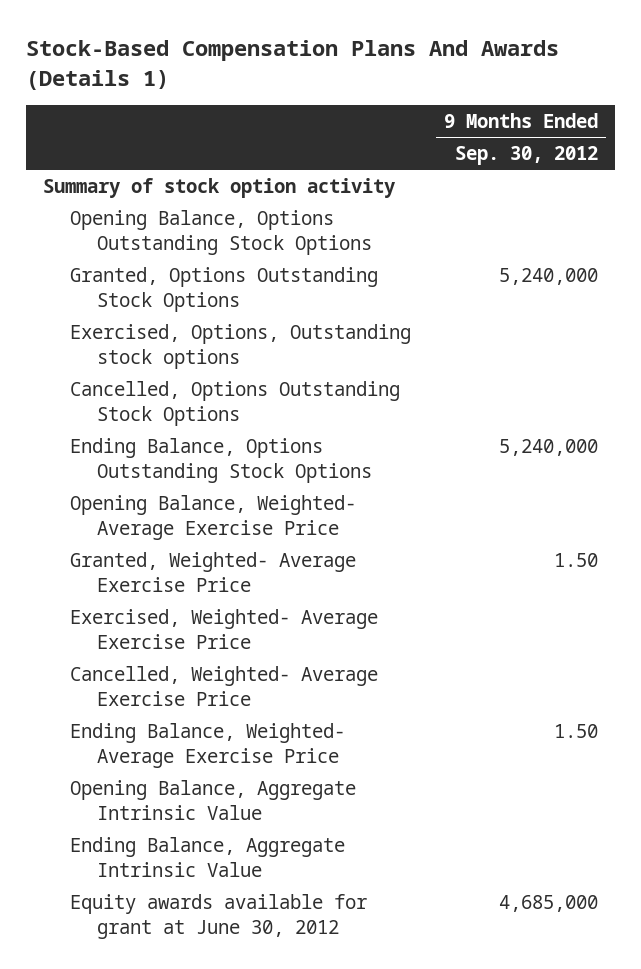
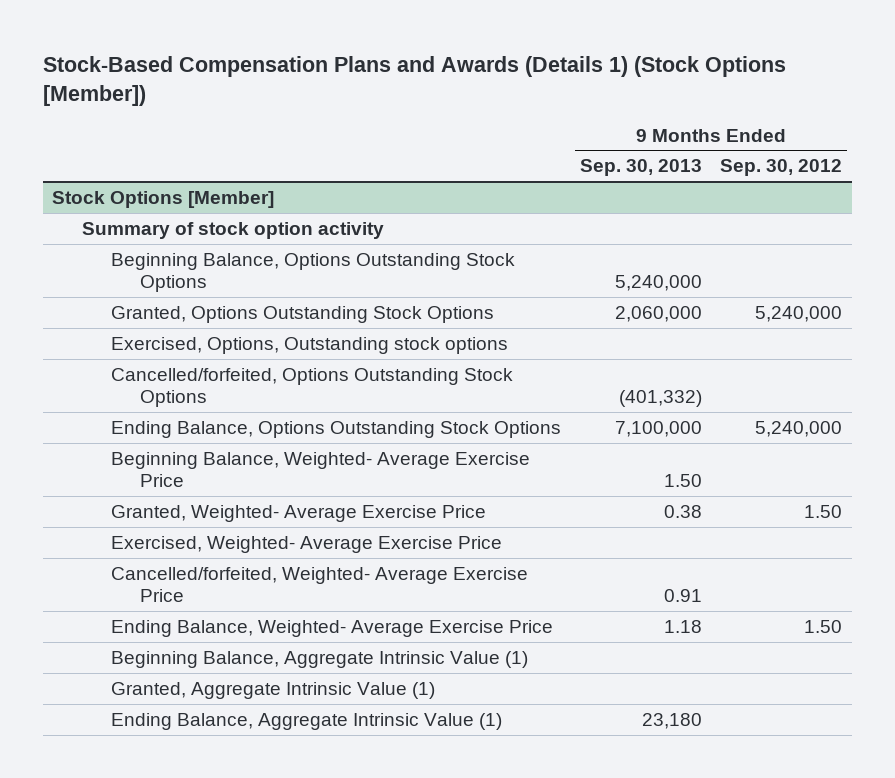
[26,39,560,90] Stock-Based Compensation Plans And Awards (Details 1) -> [42,56,786,107] Stock-Based Compensation Plans and Awards (Details 1) (Stock Options [Member])
none -> [579,159,702,177] Sep. 30, 2013
none -> [52,190,275,208] Stock Options [Member]
[69,210,373,255] Opening Balance, Options Outstanding Stock Options -> [110,252,515,292] Beginning Balance, Options Outstanding Stock Options
[69,381,400,426] Cancelled, Options Outstanding Stock Options -> [110,367,513,407] Cancelled/forfeited, Options Outstanding Stock Options
[69,495,356,540] Opening Balance, Weighted- Average Exercise Price -> [110,451,530,487] Beginning Balance, Weighted- Average Exercise Price
[69,666,378,706] Cancelled, Weighted- Average Exercise Price -> [110,566,528,602] Cancelled/forfeited, Weighted- Average Exercise Price
[69,894,367,939] Equity awards available for grant at June 30, 2012 -> none
[69,780,356,820] Opening Balance, Aggregate Intrinsic Value -> [110,650,528,668] Beginning Balance, Aggregate Intrinsic Value (1)
none -> [110,681,435,699] Granted, Aggregate Intrinsic Value (1)
[69,837,345,877] Ending Balance, Aggregate Intrinsic Value -> [110,712,502,730] Ending Balance, Aggregate Intrinsic Value (1)

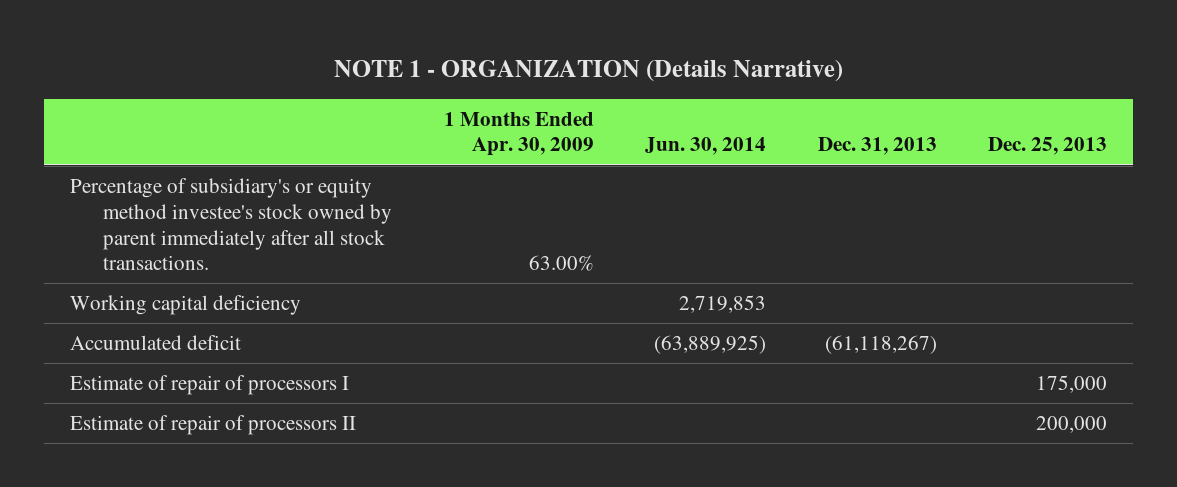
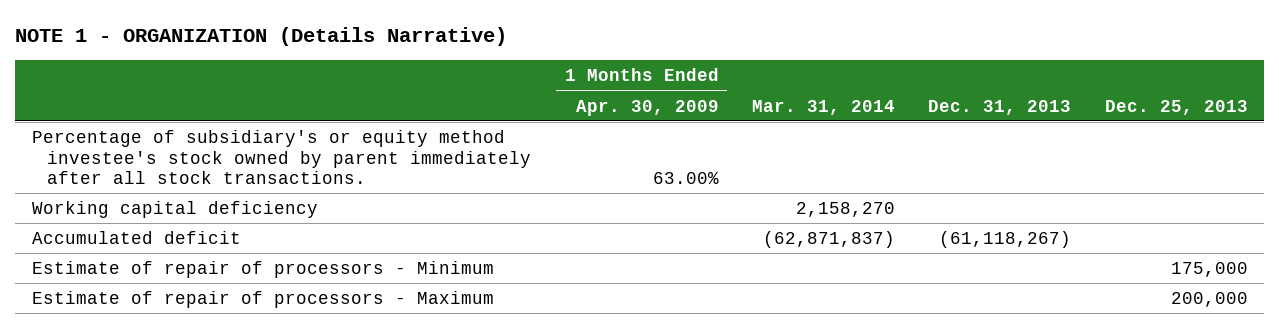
[645,137,767,156] Jun. 30, 2014 -> none
none -> [752,99,896,115] Mar. 31, 2014
[70,375,350,396] Estimate of repair of processors I -> [31,261,494,279] Estimate of repair of processors - Minimum
[70,415,357,436] Estimate of repair of processors II -> [31,291,494,309] Estimate of repair of processors - Maximum

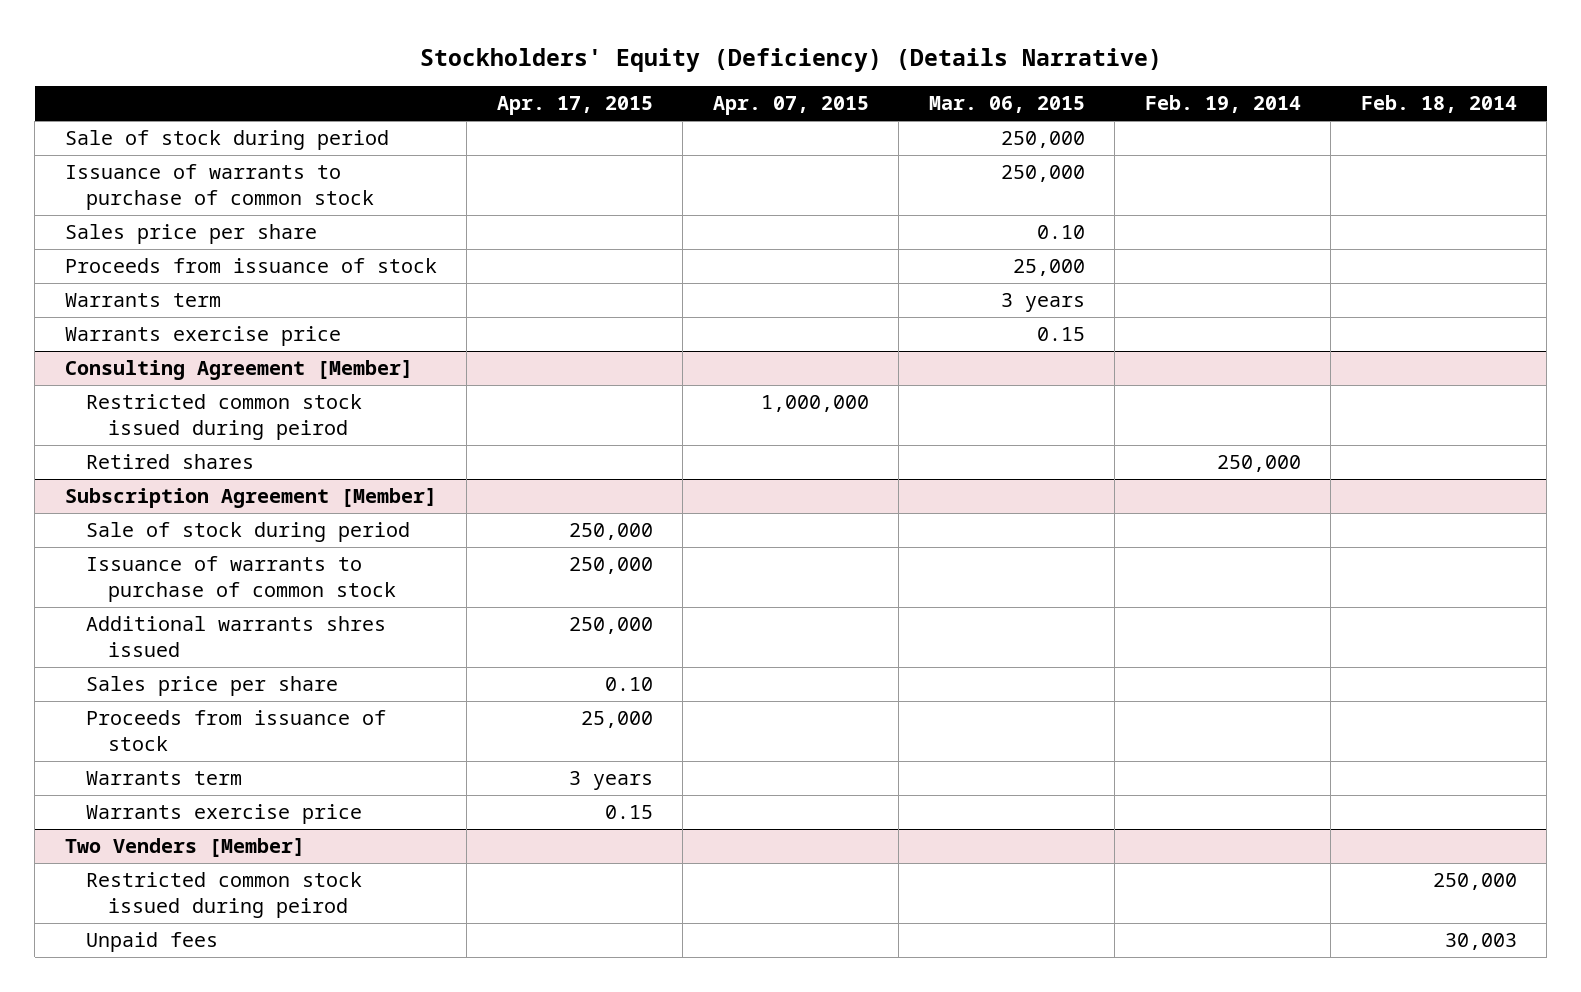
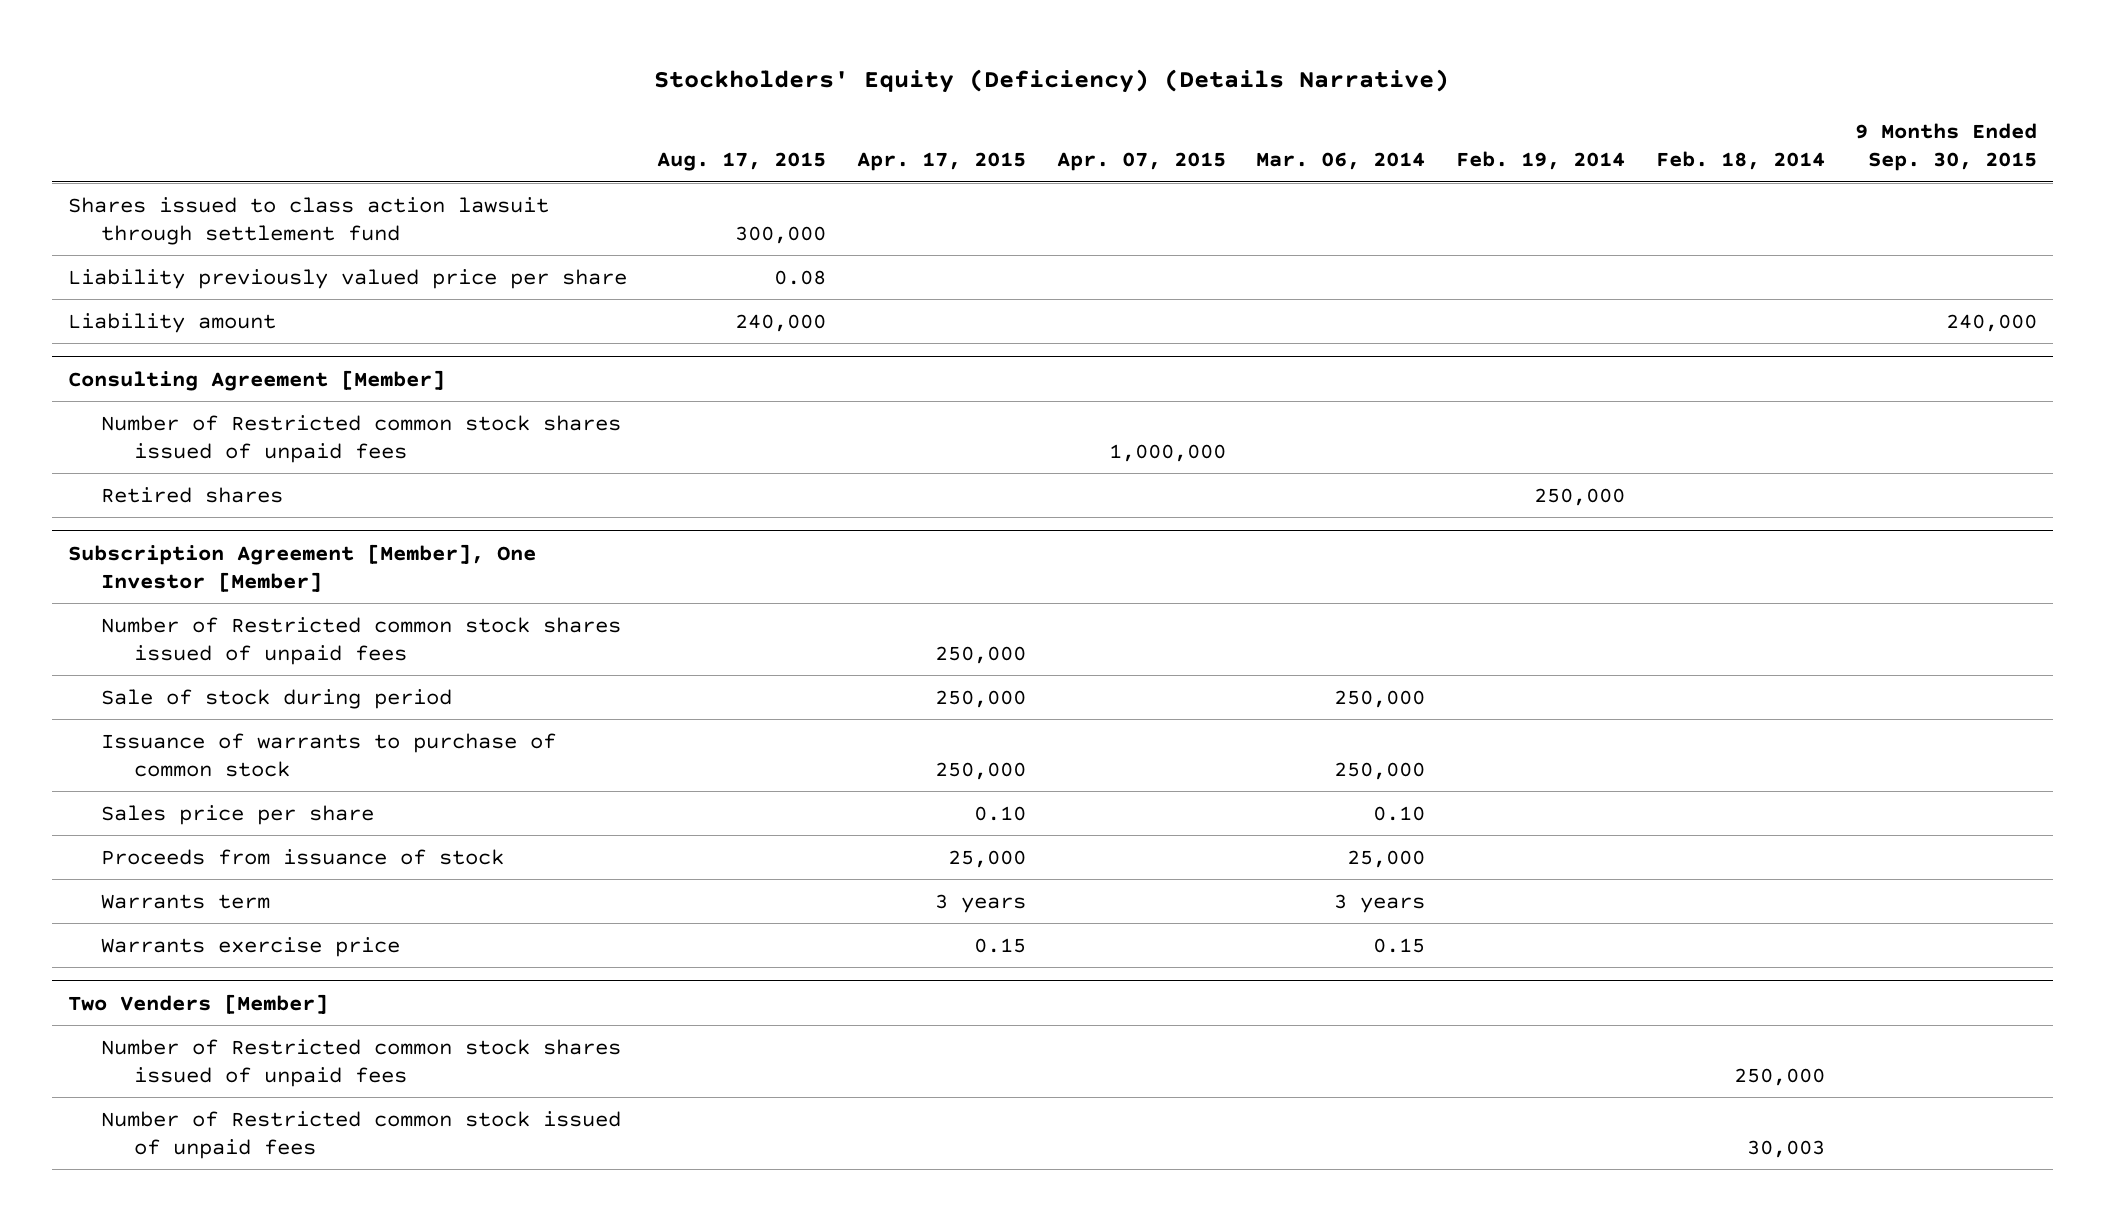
[928,96,1085,114] Mar. 06, 2015 -> none
none -> [657,152,827,172] Aug. 17, 2015
none -> [1256,152,1426,171] Mar. 06, 2014
none -> [1855,123,2038,172] 9 Months Ended Sep. 30, 2015
[64,130,389,151] Sale of stock during period -> none
[64,164,375,210] Issuance of warrants to purchase of common stock -> none
[64,224,317,245] Sales price per share -> none
[64,258,437,274] Proceeds from issuance of stock -> none
[64,293,221,308] Warrants term -> none
[64,326,341,347] Warrants exercise price -> none
none -> [67,196,549,245] Shares issued to class action lawsuit through settlement fund
none -> [67,268,627,289] Liability previously valued price per share
none -> [67,312,276,333] Liability amount
[86,394,363,440] Restricted common stock issued during peirod -> none
none -> [100,414,621,463] Number of Restricted common stock shares issued of unpaid fees
[64,488,437,509] Subscription Agreement [Member] -> [67,543,536,592] Subscription Agreement [Member], One Investor [Member]
none -> [100,616,621,665] Number of Restricted common stock shares issued of unpaid fees
[86,616,387,657] Additional warrants shres issued -> none
[86,932,219,953] Unpaid fees -> none
none -> [100,1038,621,1087] Number of Restricted common stock shares issued of unpaid fees
[86,872,363,918] Restricted common stock issued during peirod -> [100,1110,621,1159] Number of Restricted common stock issued of unpaid fees
[1432,873,1517,891] 250,000 -> [1746,1139,1825,1158] 30,003

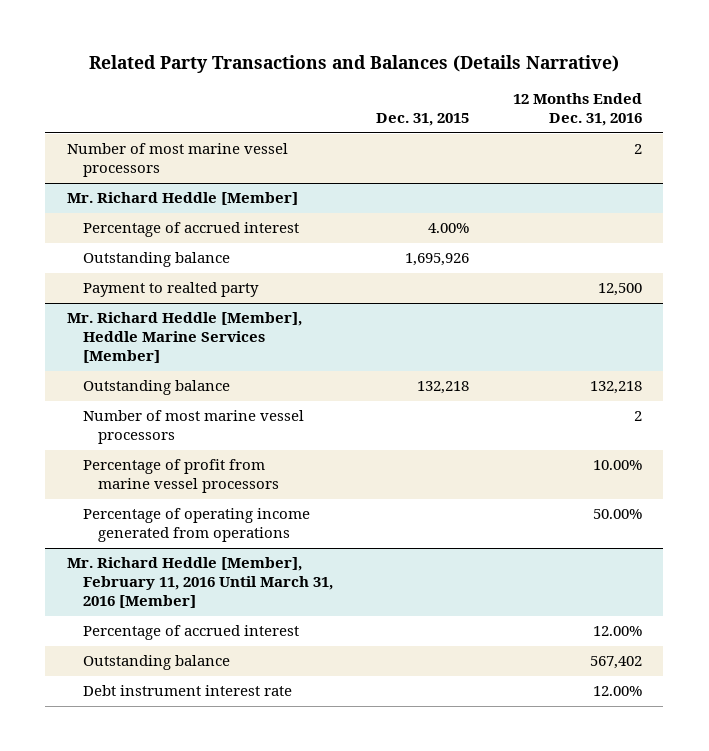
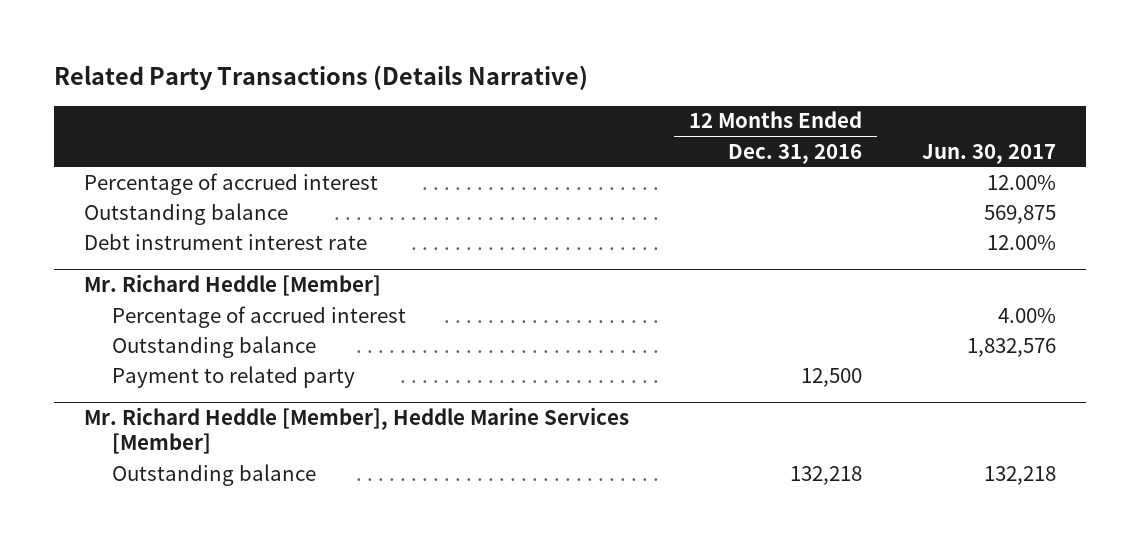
[89,54,620,73] Related Party Transactions and Balances (Details Narrative) -> [53,65,588,91] Related Party Transactions (Details Narrative)
[376,113,470,127] Dec. 31, 2015 -> none
none -> [922,143,1057,164] Jun. 30, 2017
[67,143,289,178] Number of most marine vessel processors -> none
none -> [83,172,378,195] Percentage of accrued interest
none -> [83,202,288,225] Outstanding balance
none -> [83,233,367,250] Debt instrument interest rate
[82,282,259,298] Payment to realted party -> [111,365,355,388] Payment to related party
[82,410,304,445] Number of most marine vessel processors -> none
[82,459,279,494] Percentage of profit from marine vessel processors -> none
[82,508,310,543] Percentage of operating income generated from operations -> none
[67,557,333,609] Mr. Richard Heddle [Member], February 11, 2016 Until March 31, 2016 [Member] -> none
[82,625,299,641] Percentage of accrued interest -> none
[82,655,230,671] Outstanding balance -> none
[82,685,292,697] Debt instrument interest rate -> none

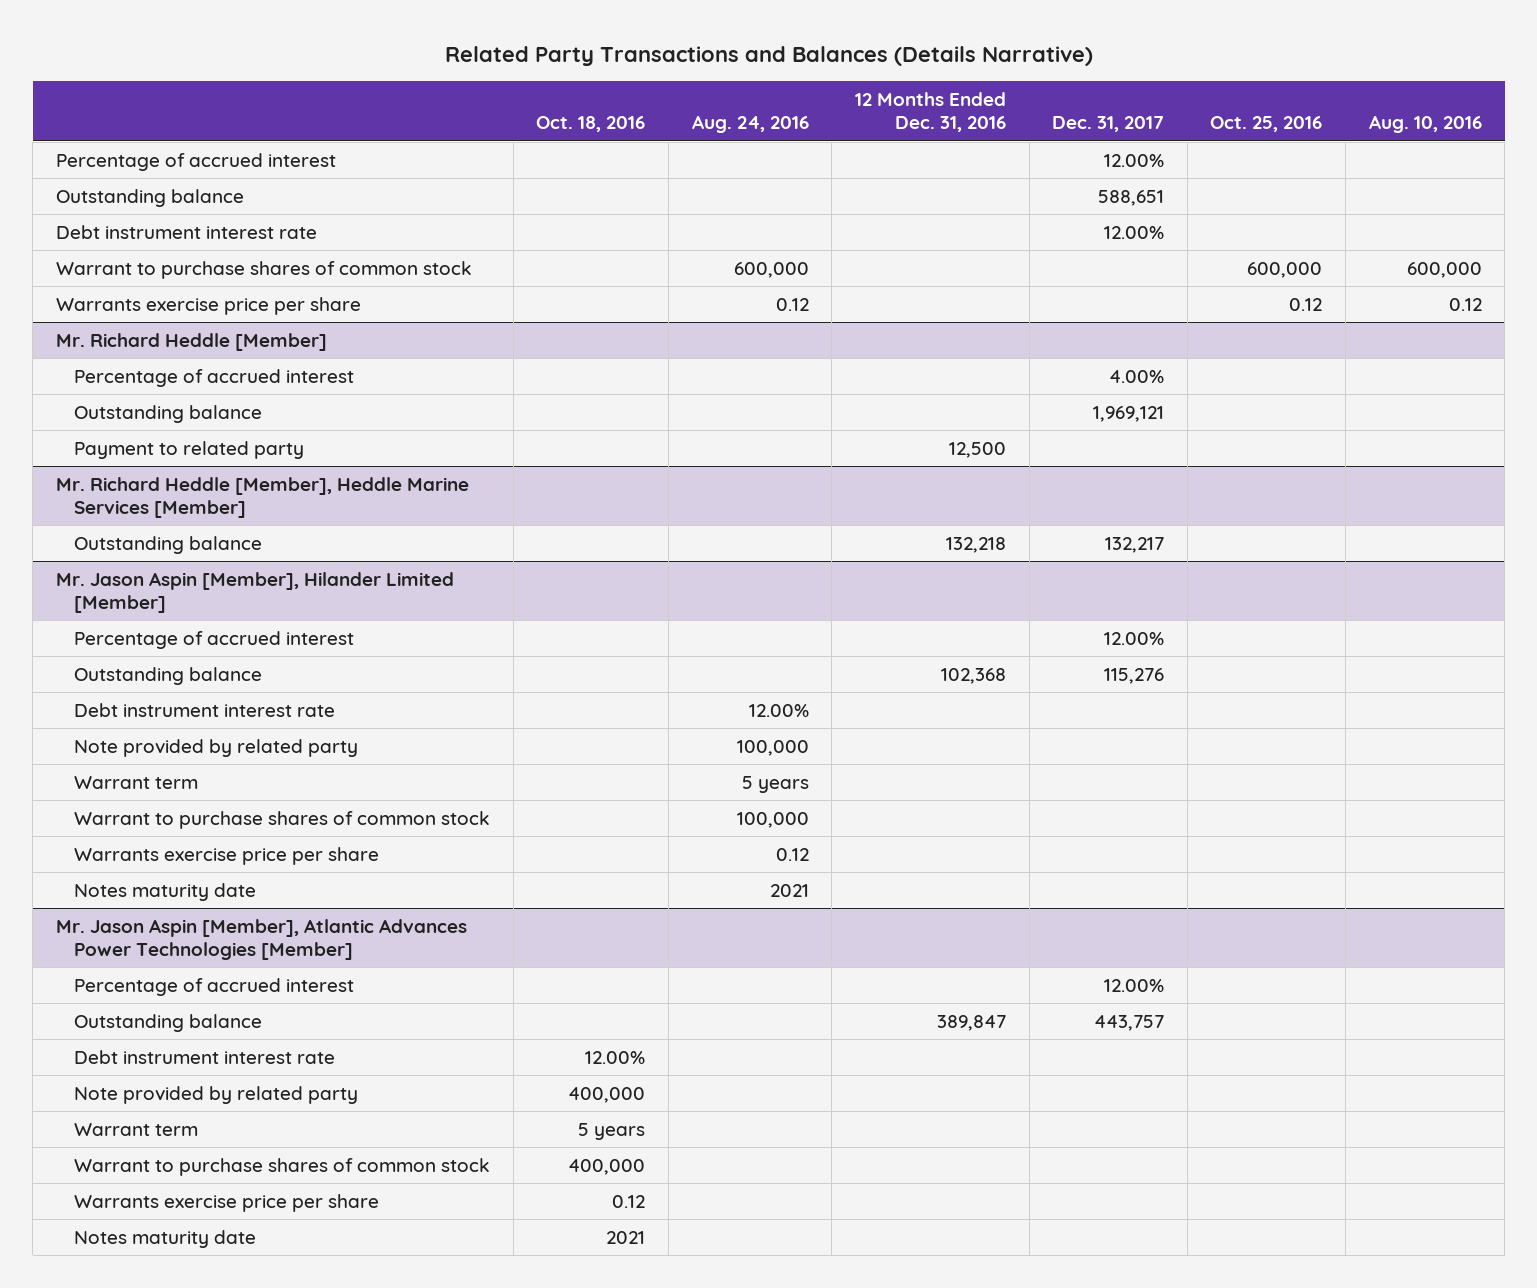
[53,65,588,91] Related Party Transactions (Details Narrative) -> [444,46,1093,67] Related Party Transactions and Balances (Details Narrative)
[922,143,1057,164] Jun. 30, 2017 -> none
none -> [536,116,646,133] Oct. 18, 2016
none -> [691,115,809,134] Aug. 24, 2016
none -> [1052,116,1165,133] Dec. 31, 2017
none -> [1210,116,1323,133] Oct. 25, 2016
none -> [1368,115,1482,134] Aug. 10, 2016
none -> [55,260,472,279] Warrant to purchase shares of common stock
none -> [55,296,361,315] Warrants exercise price per share
none -> [55,571,454,613] Mr. Jason Aspin [Member], Hilander Limited [Member]
none -> [74,630,355,649] Percentage of accrued interest
none -> [74,666,263,685] Outstanding balance
none -> [74,702,336,717] Debt instrument interest rate
none -> [74,738,359,757] Note provided by related party
none -> [74,775,199,789] Warrant term
none -> [74,810,491,829] Warrant to purchase shares of common stock
none -> [74,846,380,865] Warrants exercise price per share
none -> [74,882,257,901] Notes maturity date
none -> [55,918,467,960] Mr. Jason Aspin [Member], Atlantic Advances Power Technologies [Member]
none -> [74,977,355,996] Percentage of accrued interest
none -> [74,1013,263,1032] Outstanding balance
none -> [74,1049,336,1064] Debt instrument interest rate
none -> [74,1085,359,1104] Note provided by related party
none -> [74,1122,199,1136] Warrant term
none -> [74,1157,491,1176] Warrant to purchase shares of common stock
none -> [74,1193,380,1212] Warrants exercise price per share
none -> [74,1229,257,1248] Notes maturity date

